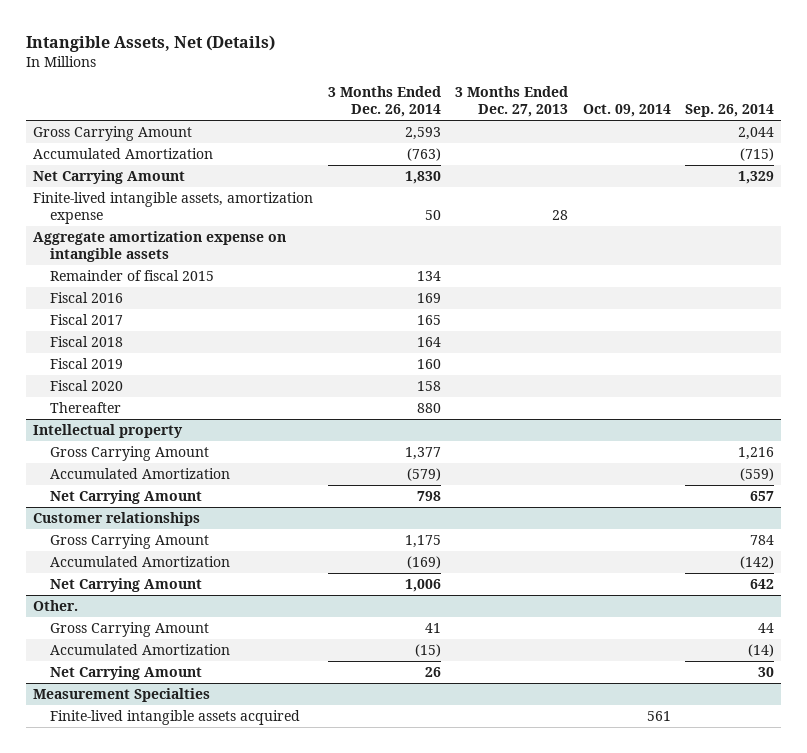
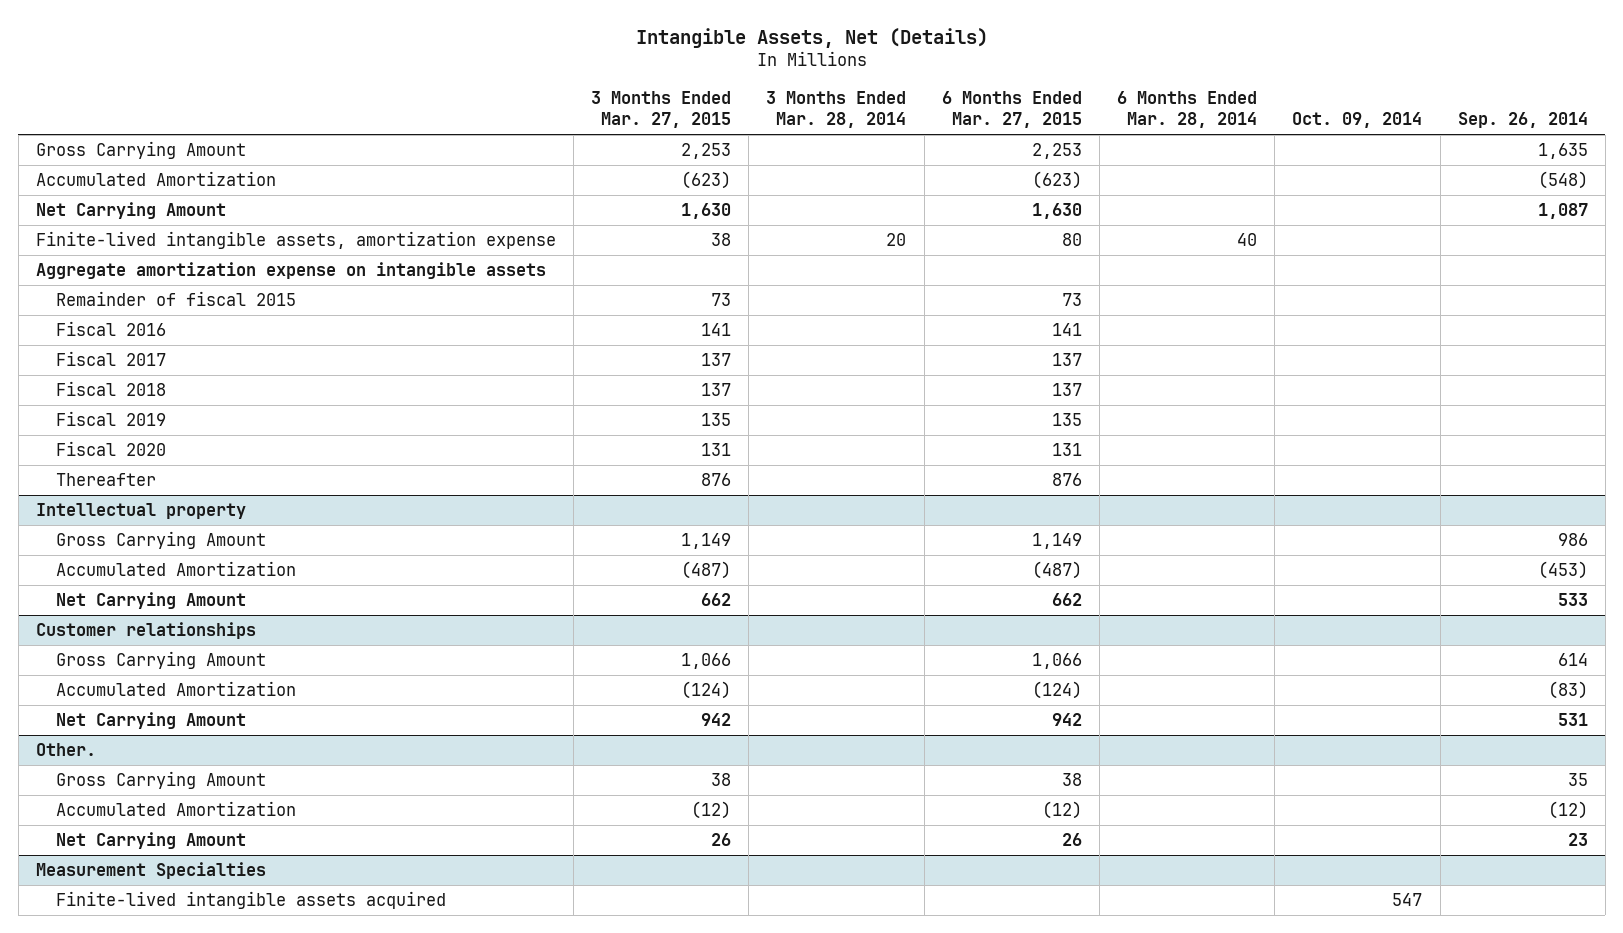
[327,86,441,118] 3 Months Ended Dec. 26, 2014 -> none
[455,86,569,118] 3 Months Ended Dec. 27, 2013 -> none
none -> [591,91,732,129] 3 Months Ended Mar. 27, 2015
none -> [766,91,907,129] 3 Months Ended Mar. 28, 2014
none -> [941,91,1082,129] 6 Months Ended Mar. 27, 2015
none -> [1117,91,1258,129] 6 Months Ended Mar. 28, 2014
[737,126,774,140] 2,044 -> [1537,143,1588,160] 1,635
[739,147,774,161] (715) -> [1537,171,1588,190] (548)
[737,170,774,184] 1,329 -> [1537,203,1588,220] 1,087
[737,446,774,460] 1,216 -> [1557,533,1588,547] 986
[739,467,774,481] (559) -> [1537,561,1588,580] (453)
[749,490,774,501] 657 -> [1557,593,1588,607] 533
[749,534,774,545] 784 -> [1557,653,1588,667] 614
[739,555,774,569] (142) -> [1547,681,1588,700] (83)
[749,578,774,589] 642 -> [1557,713,1588,727] 531
[757,622,774,633] 44 -> [1567,773,1588,787] 35
[747,643,774,657] (14) -> [1547,801,1588,820] (12)
[757,666,774,677] 30 -> [1567,833,1588,847] 23
[646,710,671,721] 561 -> [1392,893,1423,907] 547

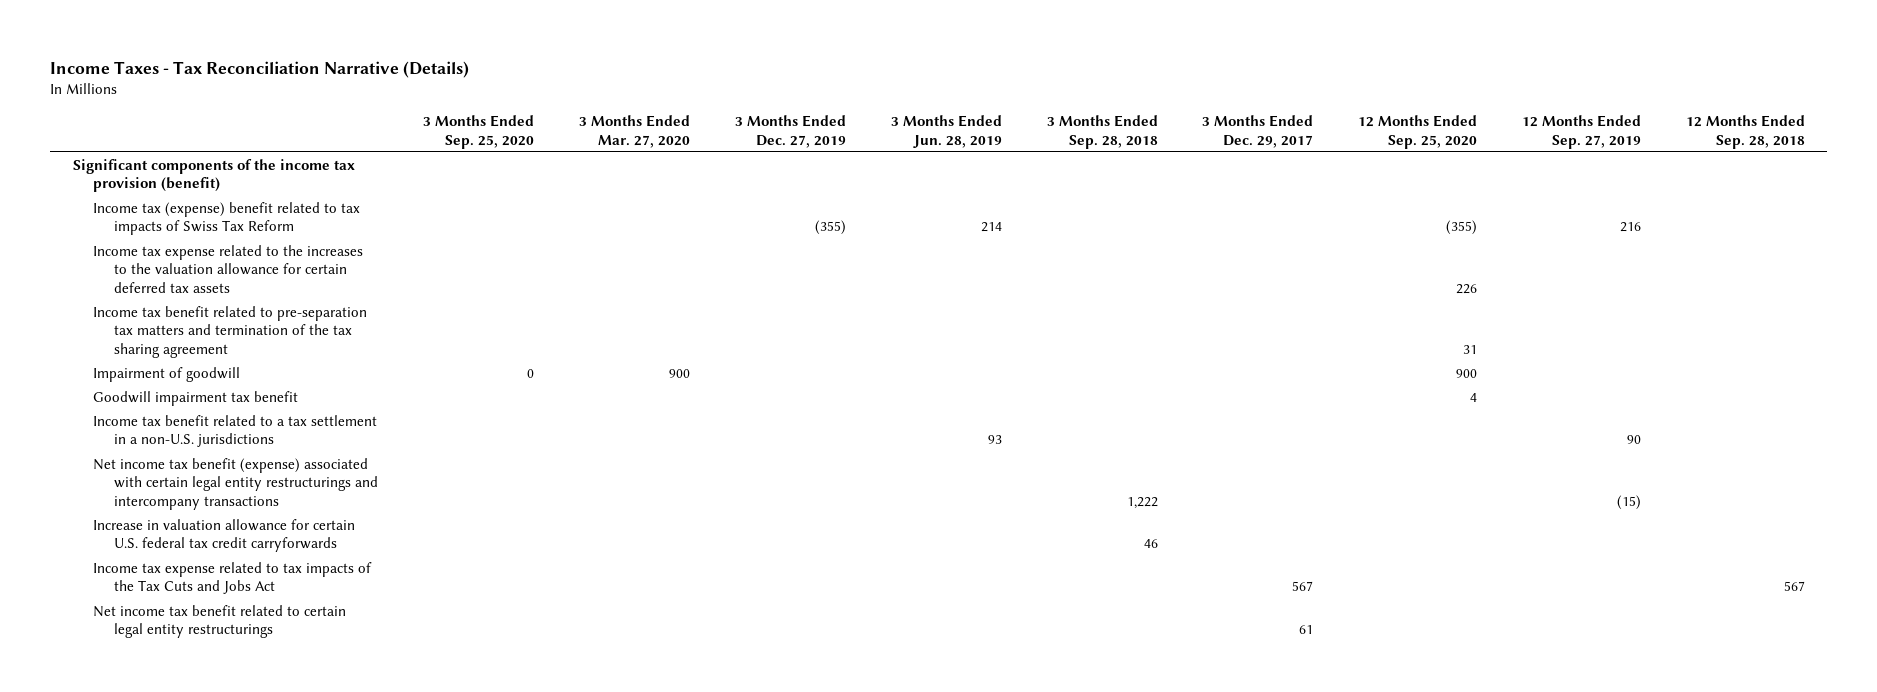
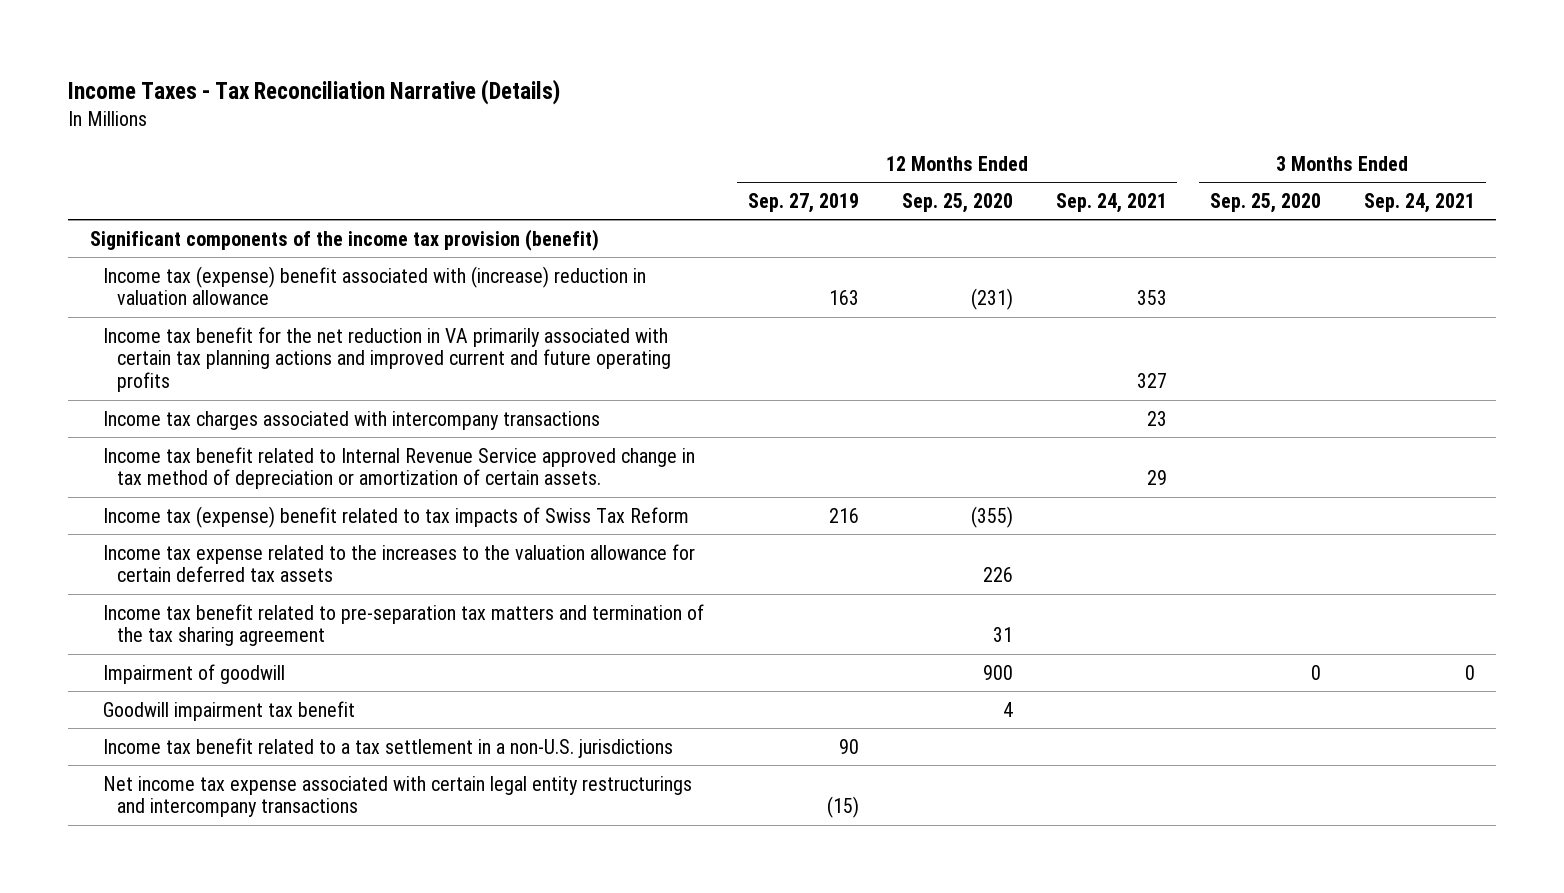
[579,115,691,148] 3 Months Ended Mar. 27, 2020 -> none
[734,115,846,148] 3 Months Ended Dec. 27, 2019 -> none
[890,115,1002,148] 3 Months Ended Jun. 28, 2019 -> none
[1046,115,1158,149] 3 Months Ended Sep. 28, 2018 -> none
[1202,115,1314,148] 3 Months Ended Dec. 29, 2017 -> none
[1685,115,1805,149] 12 Months Ended Sep. 28, 2018 -> none
none -> [1055,192,1167,213] Sep. 24, 2021
none -> [1363,192,1475,213] Sep. 24, 2021
none -> [103,265,647,306] Income tax (expense) benefit associated with (increase) reduction in valuation allowance
none -> [103,326,672,393] Income tax benefit for the net reduction in VA primarily associated with certain tax planning actions and improved current and future operating profits
none -> [103,410,601,430] Income tax charges associated with intercompany transactions
none -> [103,446,696,490] Income tax benefit related to Internal Revenue Service approved change in tax method of depreciation or amortization of certain assets.
[93,519,356,553] Increase in valuation allowance for certain U.S. federal tax credit carryforwards -> none
[93,562,373,595] Income tax expense related to tax impacts of the Tax Cuts and Jobs Act -> none
[93,605,347,639] Net income tax benefit related to certain legal entity restructurings -> none
[93,458,379,510] Net income tax benefit (expense) associated with certain legal entity restructurings and intercompany transactions -> [103,775,693,818] Net income tax expense associated with certain legal entity restructurings and intercompany transactions

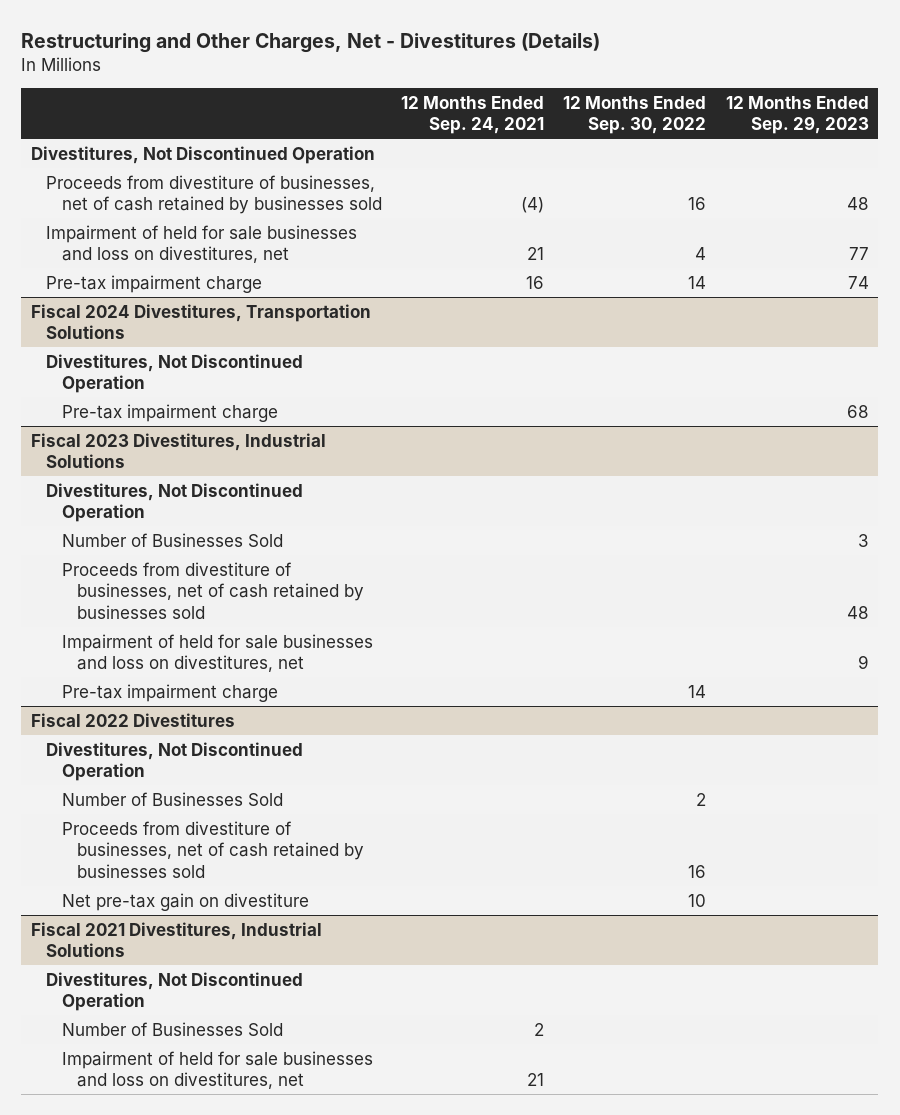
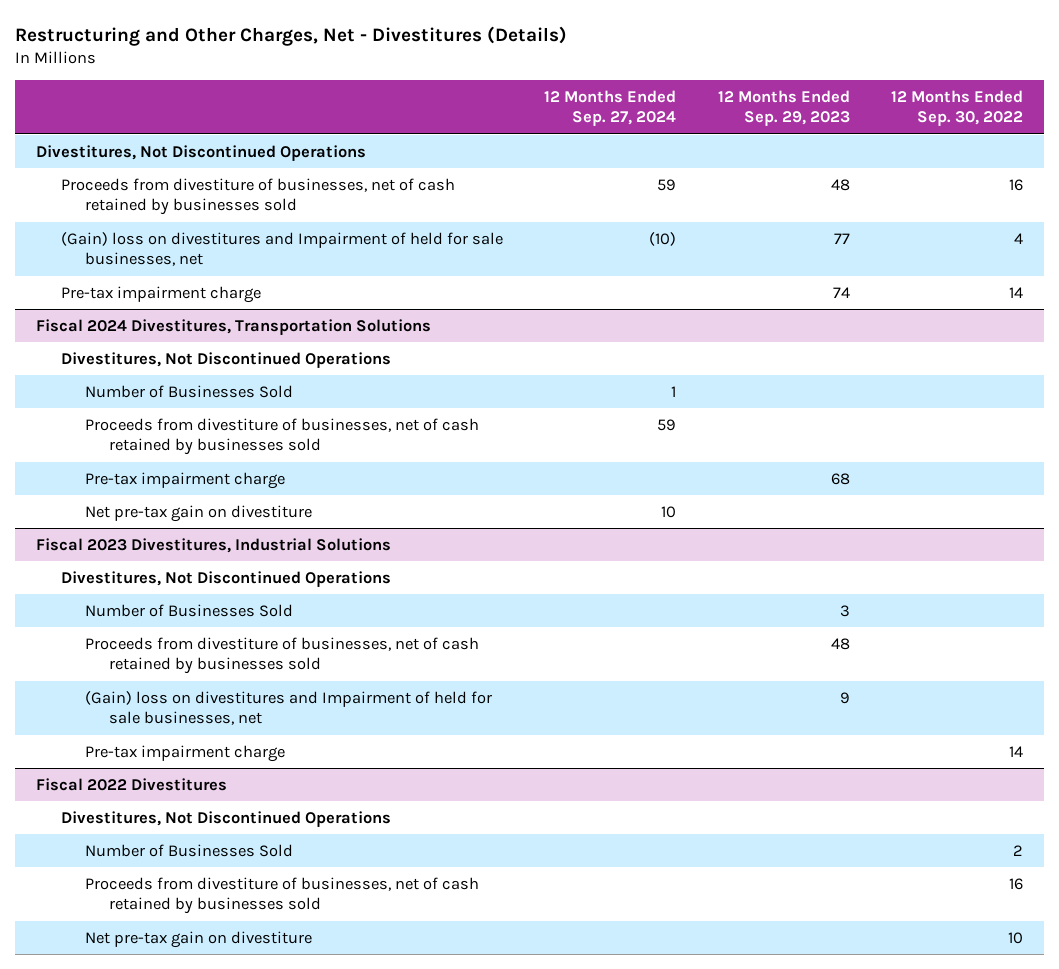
[401,95,545,135] 12 Months Ended Sep. 24, 2021 -> none
none -> [544,89,677,127] 12 Months Ended Sep. 27, 2024
[30,145,375,164] Divestitures, Not Discontinued Operation -> [36,144,367,161] Divestitures, Not Discontinued Operations
[46,224,358,264] Impairment of held for sale businesses and loss on divestitures, net -> [60,231,503,267] (Gain) loss on divestitures and Impairment of held for sale businesses, net
[46,353,304,394] Divestitures, Not Discontinued Operation -> [60,351,391,368] Divestitures, Not Discontinued Operations
none -> [84,384,293,398] Number of Businesses Sold
none -> [84,417,479,456] Proceeds from divestiture of businesses, net of cash retained by businesses sold
none -> [84,504,312,522] Net pre-tax gain on divestiture
[46,482,304,523] Divestitures, Not Discontinued Operation -> [60,570,391,587] Divestitures, Not Discontinued Operations
[61,633,373,673] Impairment of held for sale businesses and loss on divestitures, net -> [84,690,492,726] (Gain) loss on divestitures and Impairment of held for sale businesses, net
[46,741,304,782] Divestitures, Not Discontinued Operation -> [60,810,391,827] Divestitures, Not Discontinued Operations
[30,921,322,958] Fiscal 2021 Divestitures, Industrial Solutions -> none
[46,971,304,1012] Divestitures, Not Discontinued Operation -> none
[61,1021,283,1036] Number of Businesses Sold -> none
[61,1050,373,1090] Impairment of held for sale businesses and loss on divestitures, net -> none

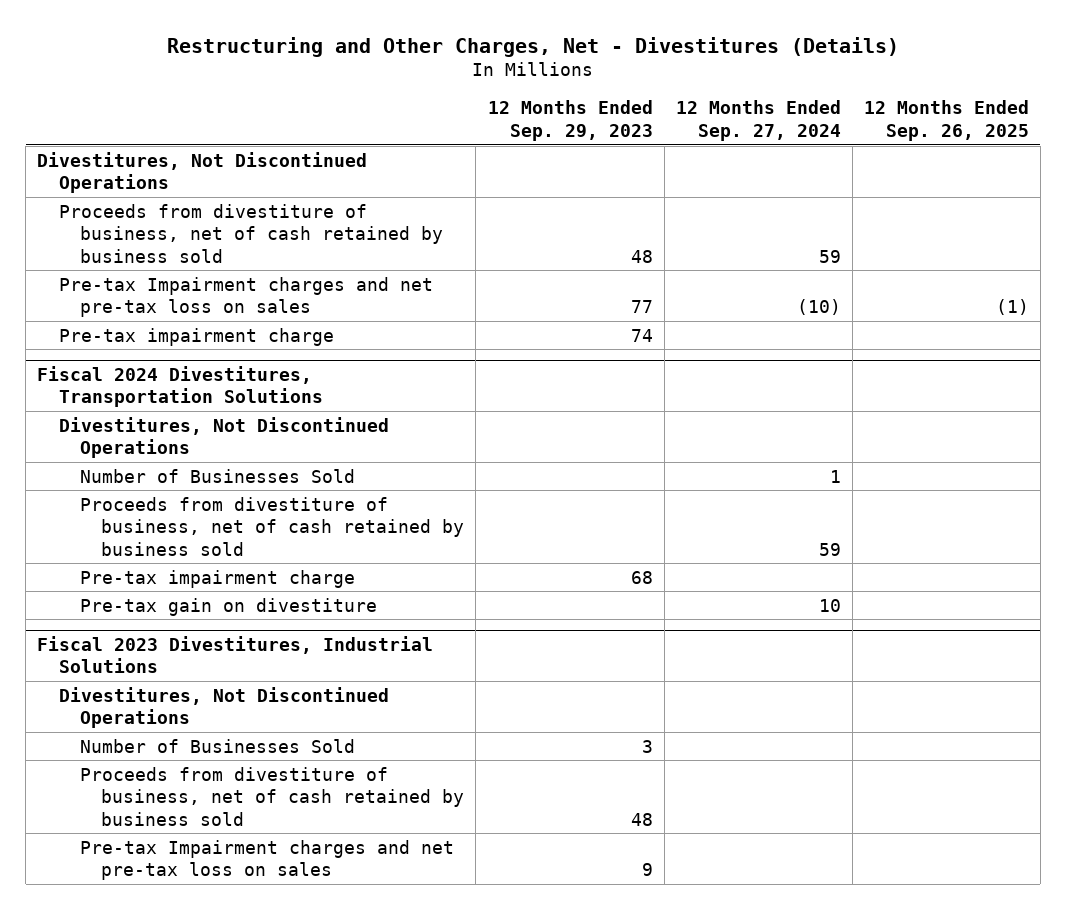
[891,89,1024,127] 12 Months Ended Sep. 30, 2022 -> none
none -> [863,100,1029,141] 12 Months Ended Sep. 26, 2025
[60,177,455,216] Proceeds from divestiture of businesses, net of cash retained by businesses sold -> [58,203,443,263] Proceeds from divestiture of business, net of cash retained by business sold
[60,231,503,267] (Gain) loss on divestitures and Impairment of held for sale businesses, net -> [58,276,433,318] Pre-tax Impairment charges and net pre-tax loss on sales
[84,417,479,456] Proceeds from divestiture of businesses, net of cash retained by businesses sold -> [79,496,465,556] Proceeds from divestiture of business, net of cash retained by business sold
[84,504,312,522] Net pre-tax gain on divestiture -> [79,597,377,616] Pre-tax gain on divestiture
[84,744,285,762] Pre-tax impairment charge -> none
[36,777,228,791] Fiscal 2022 Divestitures -> none
[60,810,391,827] Divestitures, Not Discontinued Operations -> none
[84,843,293,857] Number of Businesses Sold -> none
[84,876,479,915] Proceeds from divestiture of businesses, net of cash retained by businesses sold -> none
[84,930,312,948] Net pre-tax gain on divestiture -> none
[84,636,479,675] Proceeds from divestiture of businesses, net of cash retained by businesses sold -> [79,766,465,826] Proceeds from divestiture of business, net of cash retained by business sold
[84,690,492,726] (Gain) loss on divestitures and Impairment of held for sale businesses, net -> [79,839,454,881] Pre-tax Impairment charges and net pre-tax loss on sales

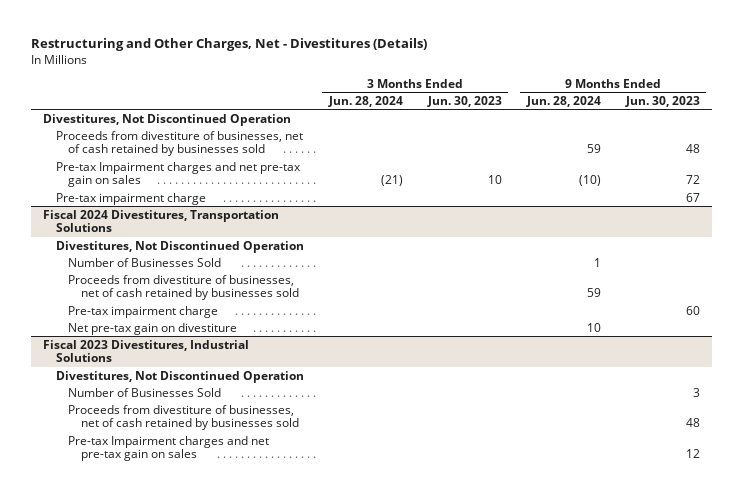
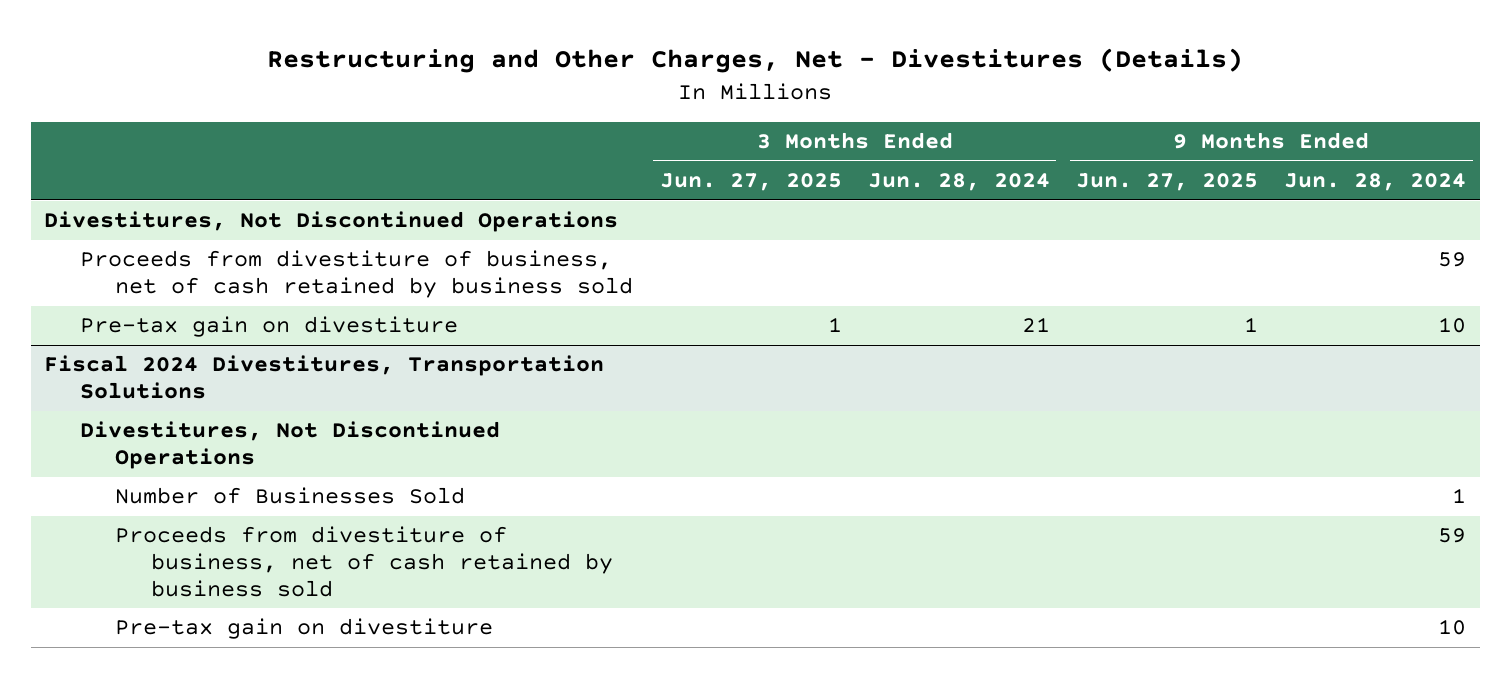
[426,95,502,107] Jun. 30, 2023 -> none
[624,95,700,107] Jun. 30, 2023 -> none
none -> [659,173,842,192] Jun. 27, 2025
none -> [1076,173,1259,192] Jun. 27, 2025
[55,161,301,188] Pre-tax Impairment charges and net pre-tax gain on sales -> none
[55,192,206,205] Pre-tax impairment charge -> none
[43,113,292,126] Divestitures, Not Discontinued Operation -> [44,211,619,233] Divestitures, Not Discontinued Operations
[55,130,303,157] Proceeds from divestiture of businesses, net of cash retained by businesses sold -> [79,250,634,299] Proceeds from divestiture of business, net of cash retained by business sold
none -> [79,316,458,338] Pre-tax gain on divestiture
[55,240,304,253] Divestitures, Not Discontinued Operation -> [79,421,500,470] Divestitures, Not Discontinued Operations
[68,305,219,318] Pre-tax impairment charge -> none
[43,339,250,363] Fiscal 2023 Divestitures, Industrial Solutions -> none
[55,370,304,383] Divestitures, Not Discontinued Operation -> none
[68,387,222,397] Number of Businesses Sold -> none
[68,404,299,431] Proceeds from divestiture of businesses, net of cash retained by businesses sold -> none
[68,435,270,462] Pre-tax Impairment charges and net pre-tax gain on sales -> none
[68,274,299,301] Proceeds from divestiture of businesses, net of cash retained by businesses sold -> [115,526,613,597] Proceeds from divestiture of business, net of cash retained by business sold
[68,322,238,335] Net pre-tax gain on divestiture -> [115,618,494,640] Pre-tax gain on divestiture

